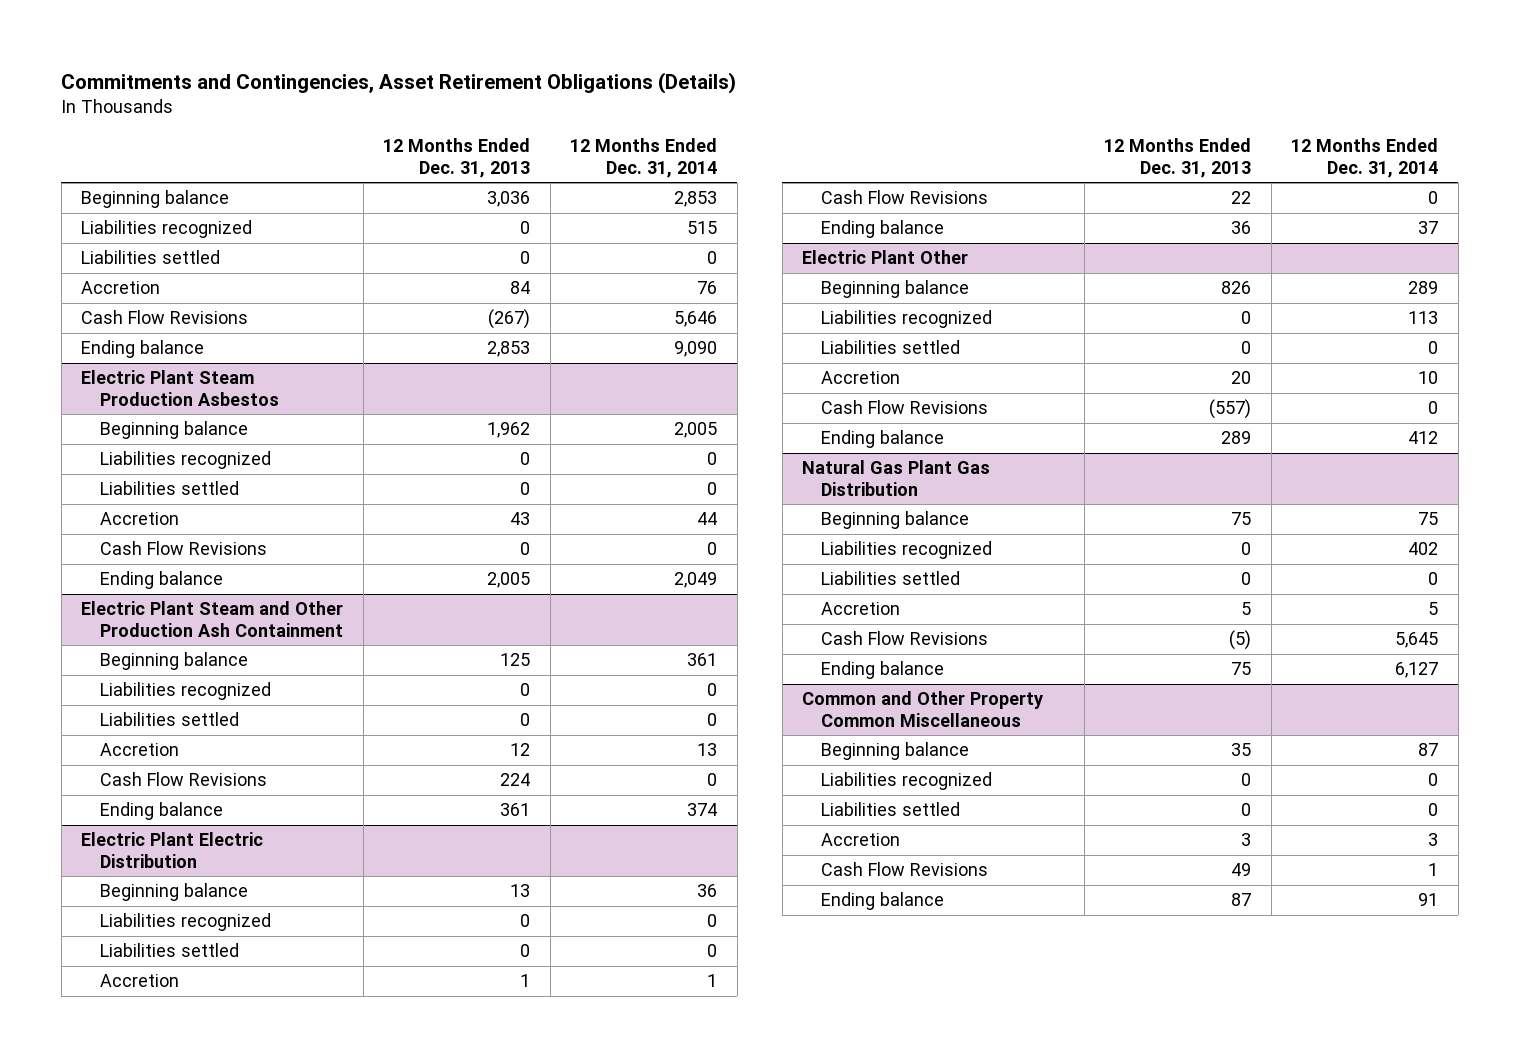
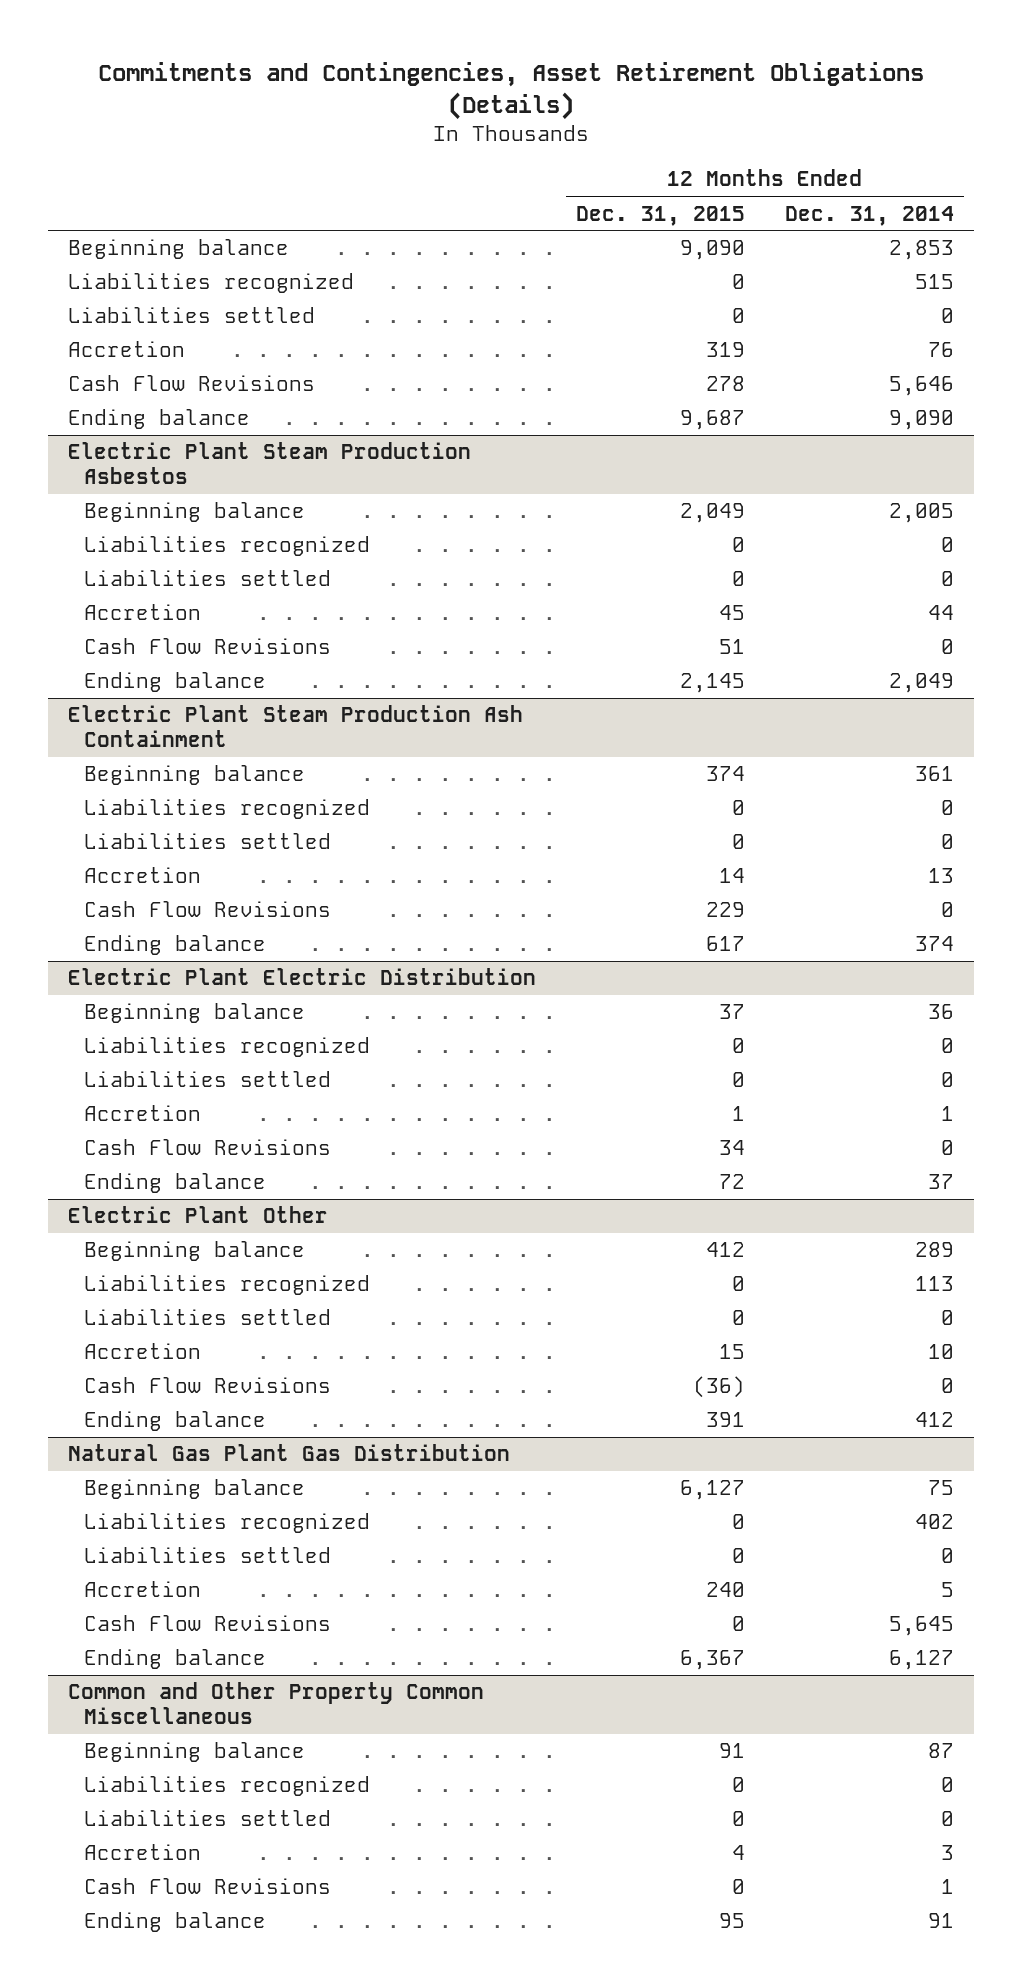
[383,138,531,178] 12 Months Ended Dec. 31, 2013 -> none
none -> [576,205,746,226] Dec. 31, 2015
[81,601,344,637] Electric Plant Steam and Other Production Ash Containment -> [68,705,524,747] Electric Plant Steam Production Ash Containment

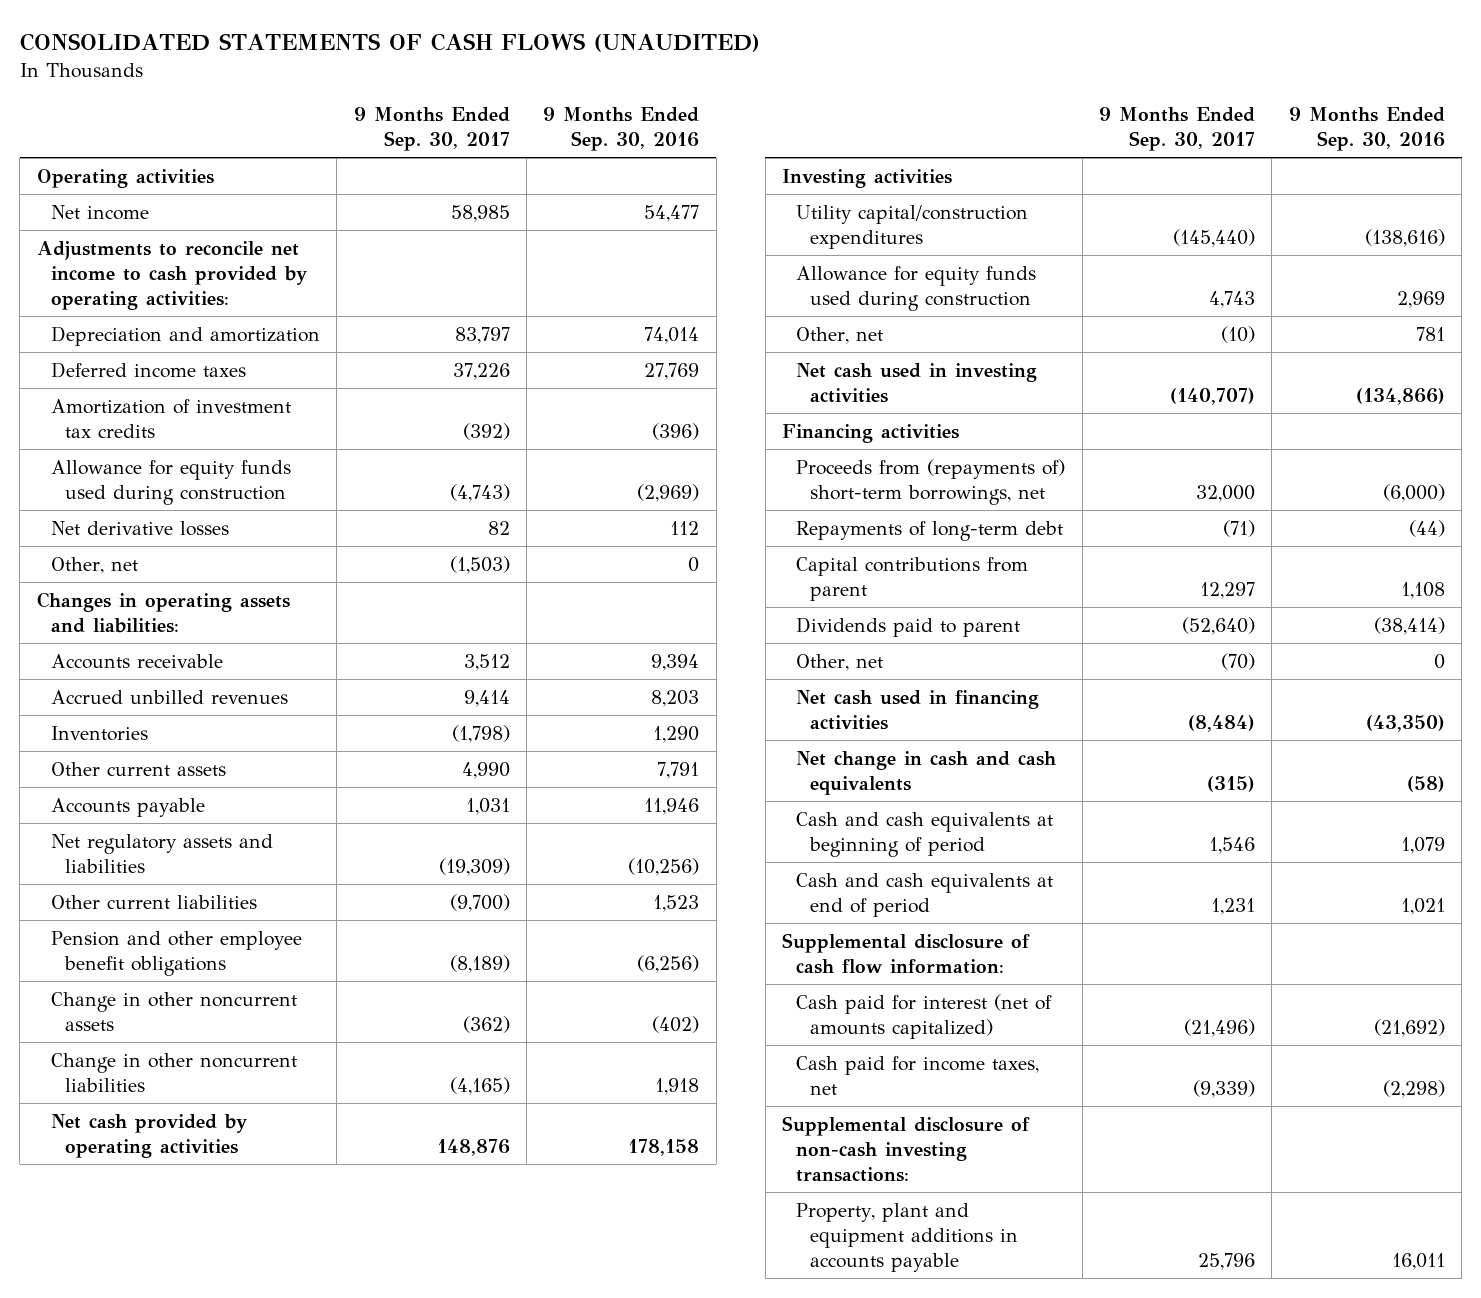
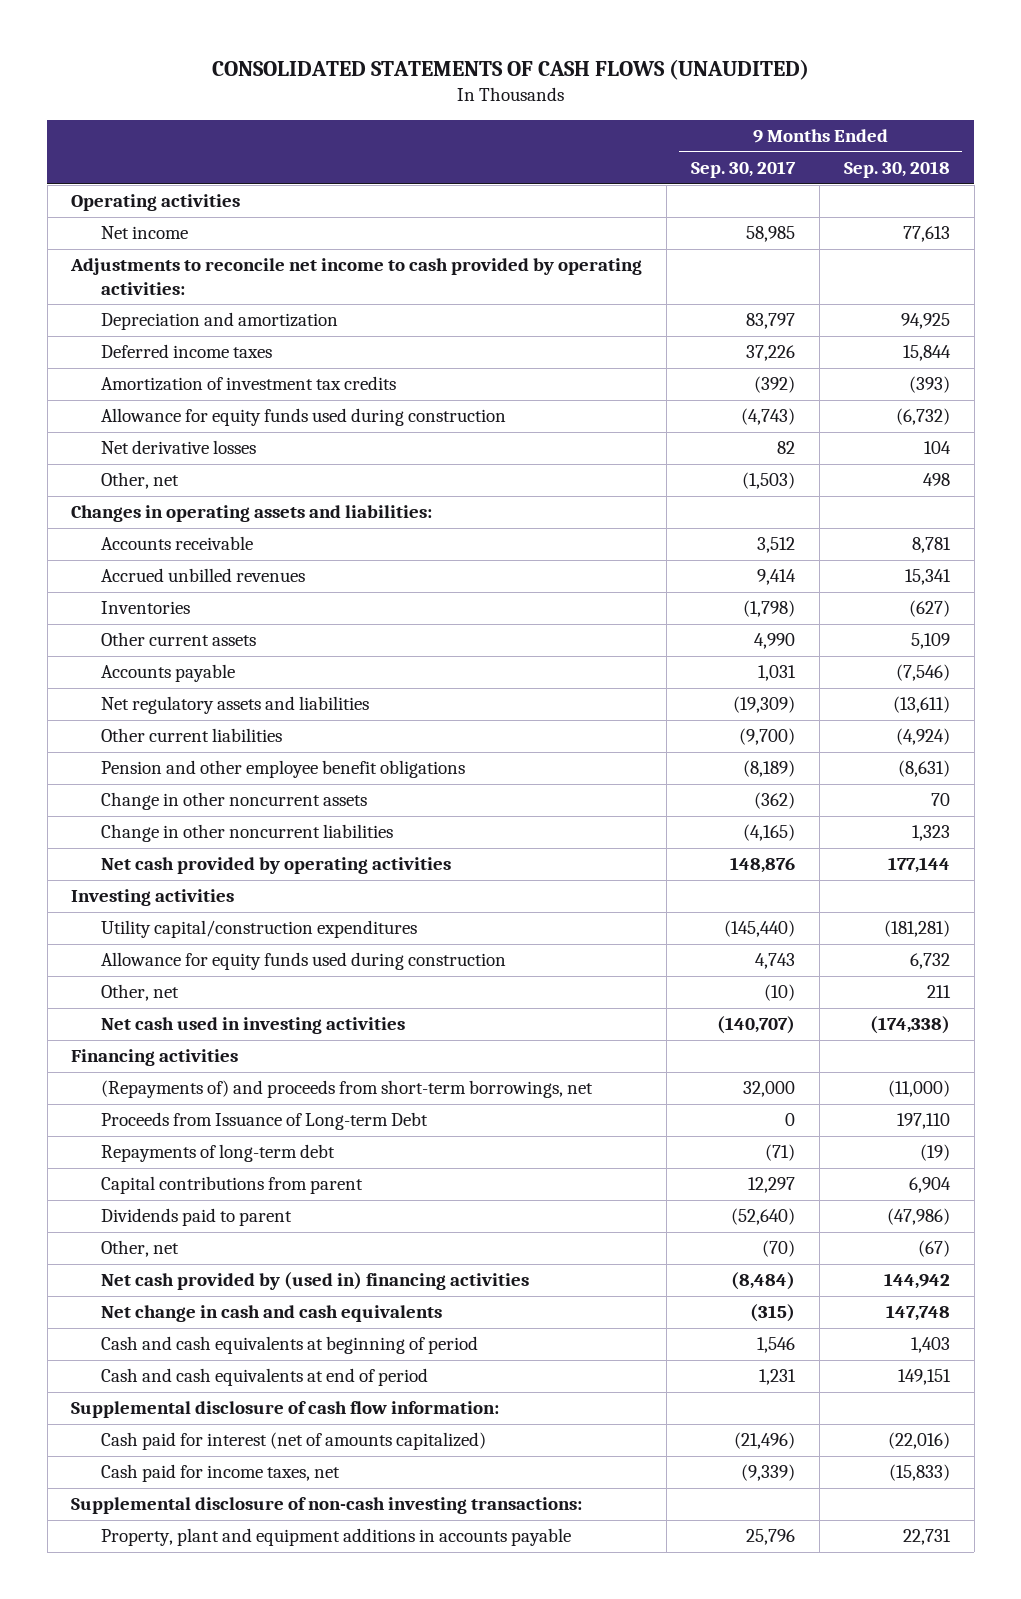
[543,106,700,152] 9 Months Ended Sep. 30, 2016 -> none
none -> [843,160,950,178] Sep. 30, 2018
[796,458,1066,505] Proceeds from (repayments of) short-term borrowings, net -> [100,1080,593,1099] (Repayments of) and proceeds from short-term borrowings, net
none -> [100,1112,428,1131] Proceeds from Issuance of Long-term Debt
[796,689,1040,730] Net cash used in financing activities -> [100,1272,529,1291] Net cash provided by (used in) financing activities

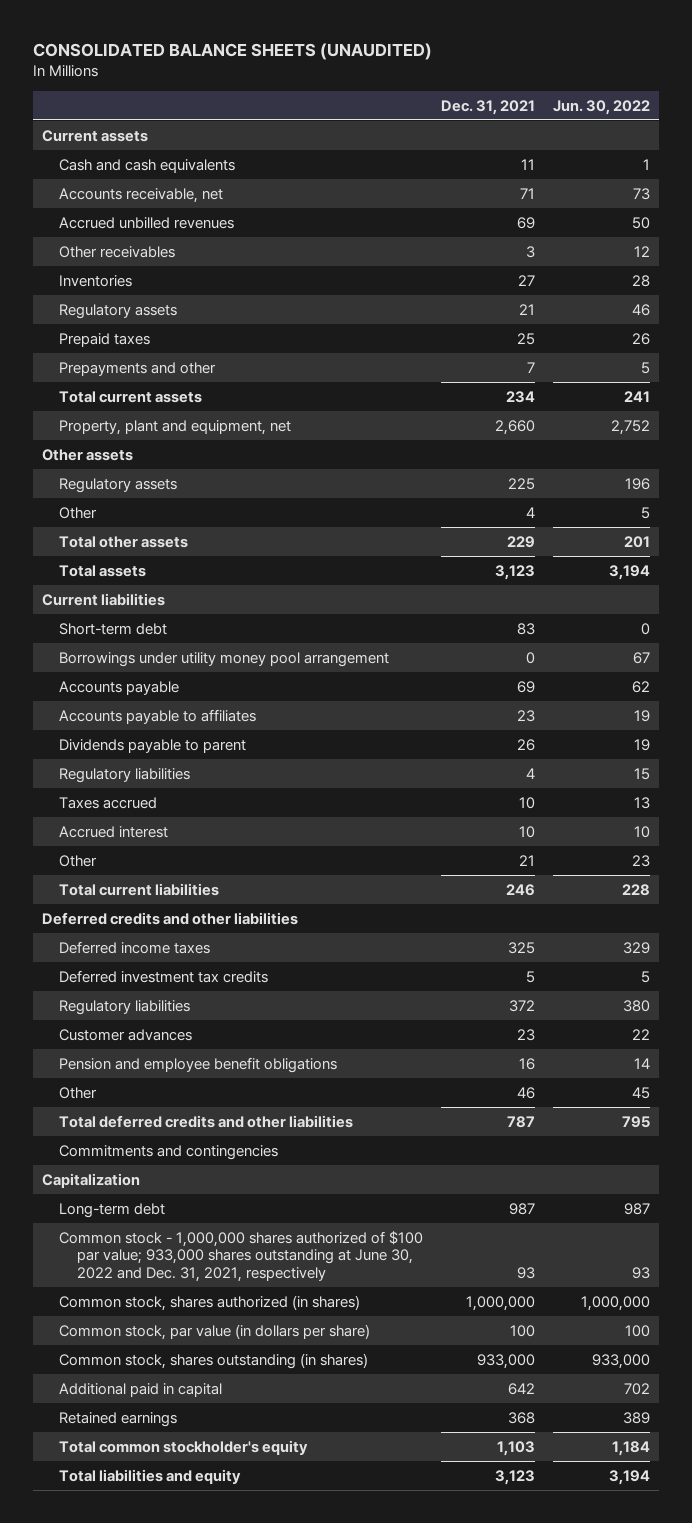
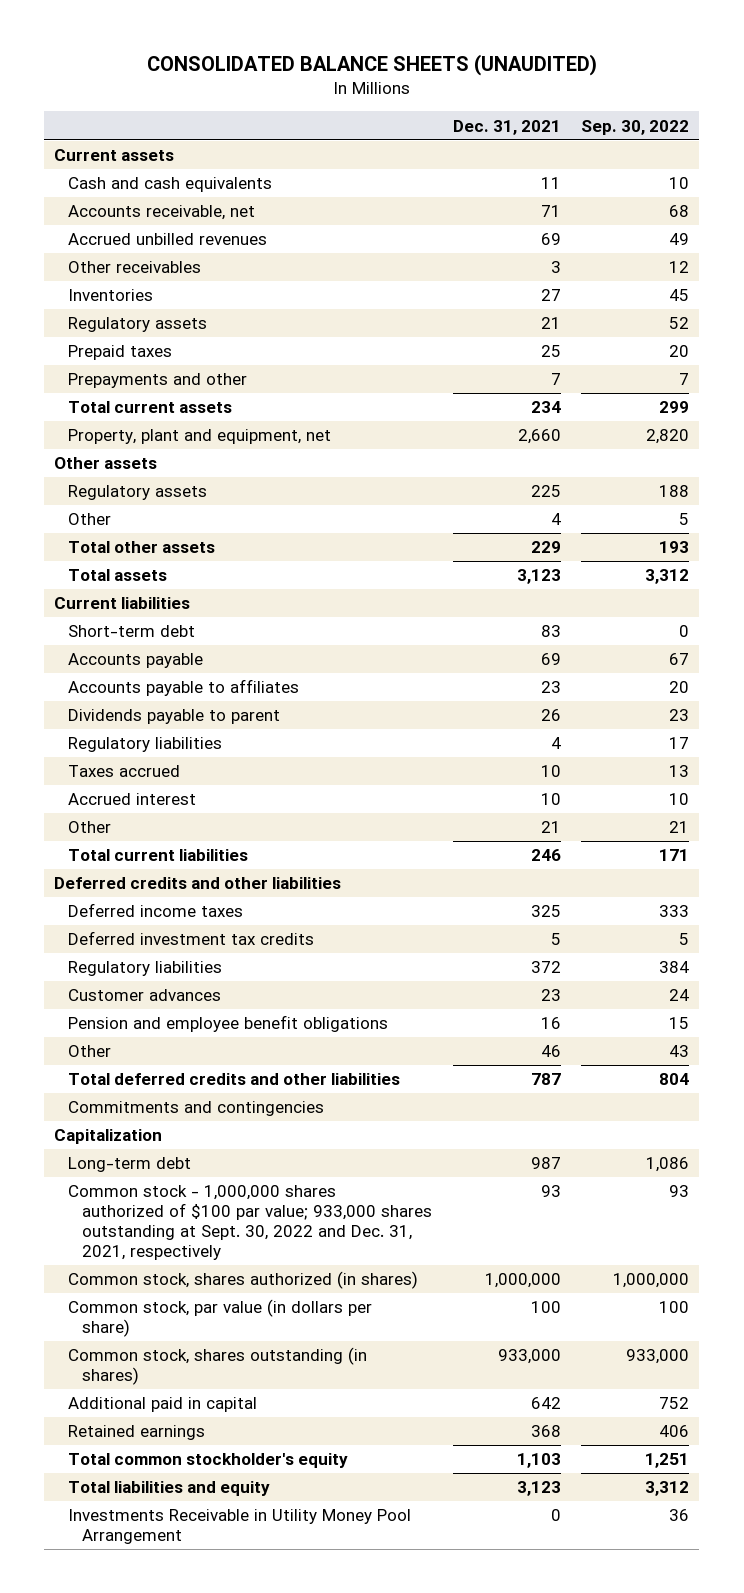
[552,99,650,115] Jun. 30, 2022 -> none
none -> [581,119,690,135] Sep. 30, 2022
[59,651,390,667] Borrowings under utility money pool arrangement -> none
[59,1230,424,1282] Common stock - 1,000,000 shares authorized of $100 par value; 933,000 shares outstanding at June 30, 2022 and Dec. 31, 2021, respectively -> [68,1185,432,1260] Common stock - 1,000,000 shares authorized of $100 par value; 933,000 shares outstanding at Sept. 30, 2022 and Dec. 31, 2021, respectively
none -> [68,1509,412,1545] Investments Receivable in Utility Money Pool Arrangement

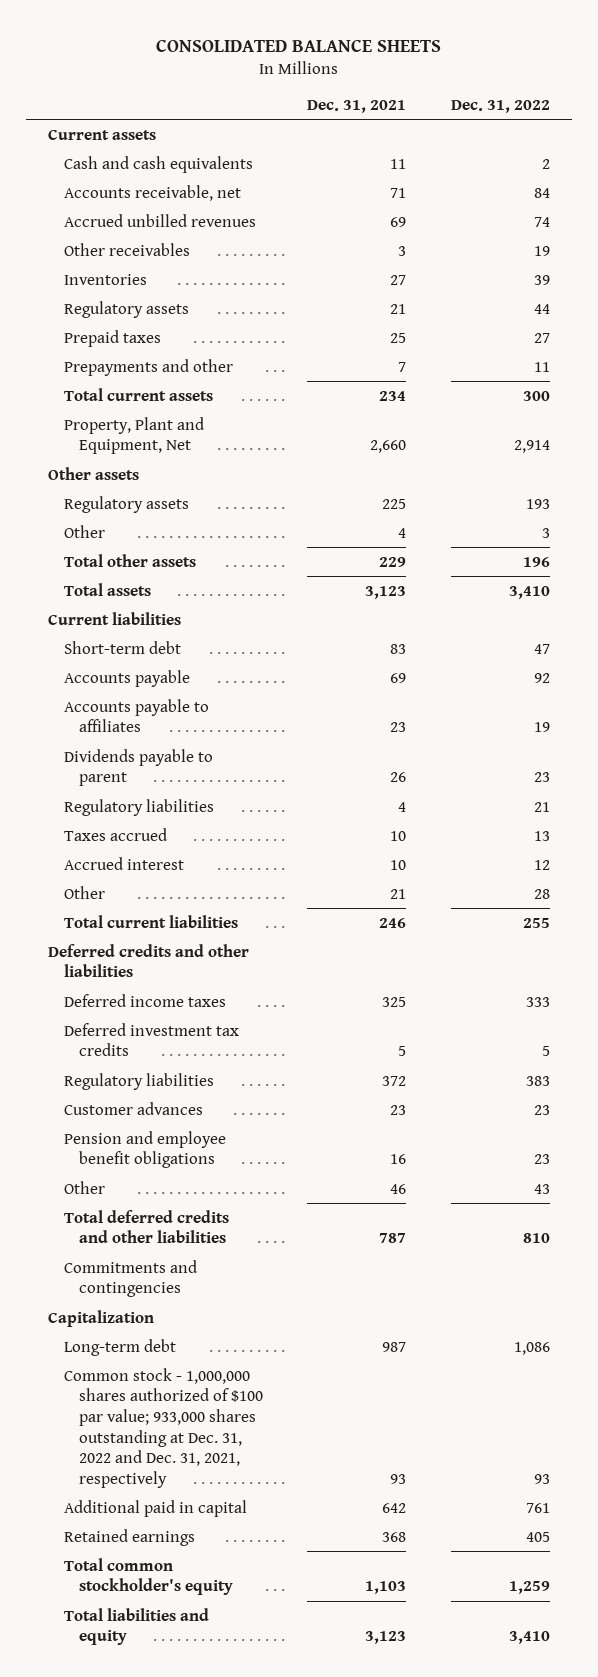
[146,53,597,76] CONSOLIDATED BALANCE SHEETS (UNAUDITED) -> [156,38,442,52] CONSOLIDATED BALANCE SHEETS
[581,119,690,135] Sep. 30, 2022 -> none
none -> [450,99,550,113] Dec. 31, 2022
[68,429,332,445] Property, plant and equipment, net -> [63,416,204,455] Property, Plant and Equipment, Net
[68,1271,419,1290] Common stock, shares authorized (in shares) -> none
[68,1299,373,1338] Common stock, par value (in dollars per share) -> none
[68,1347,368,1386] Common stock, shares outstanding (in shares) -> none
[68,1185,432,1260] Common stock - 1,000,000 shares authorized of $100 par value; 933,000 shares outstanding at Sept. 30, 2022 and Dec. 31, 2021, respectively -> [63,1367,264,1488] Common stock - 1,000,000 shares authorized of $100 par value; 933,000 shares outstanding at Dec. 31, 2022 and Dec. 31, 2021, respectively
[68,1509,412,1545] Investments Receivable in Utility Money Pool Arrangement -> none

